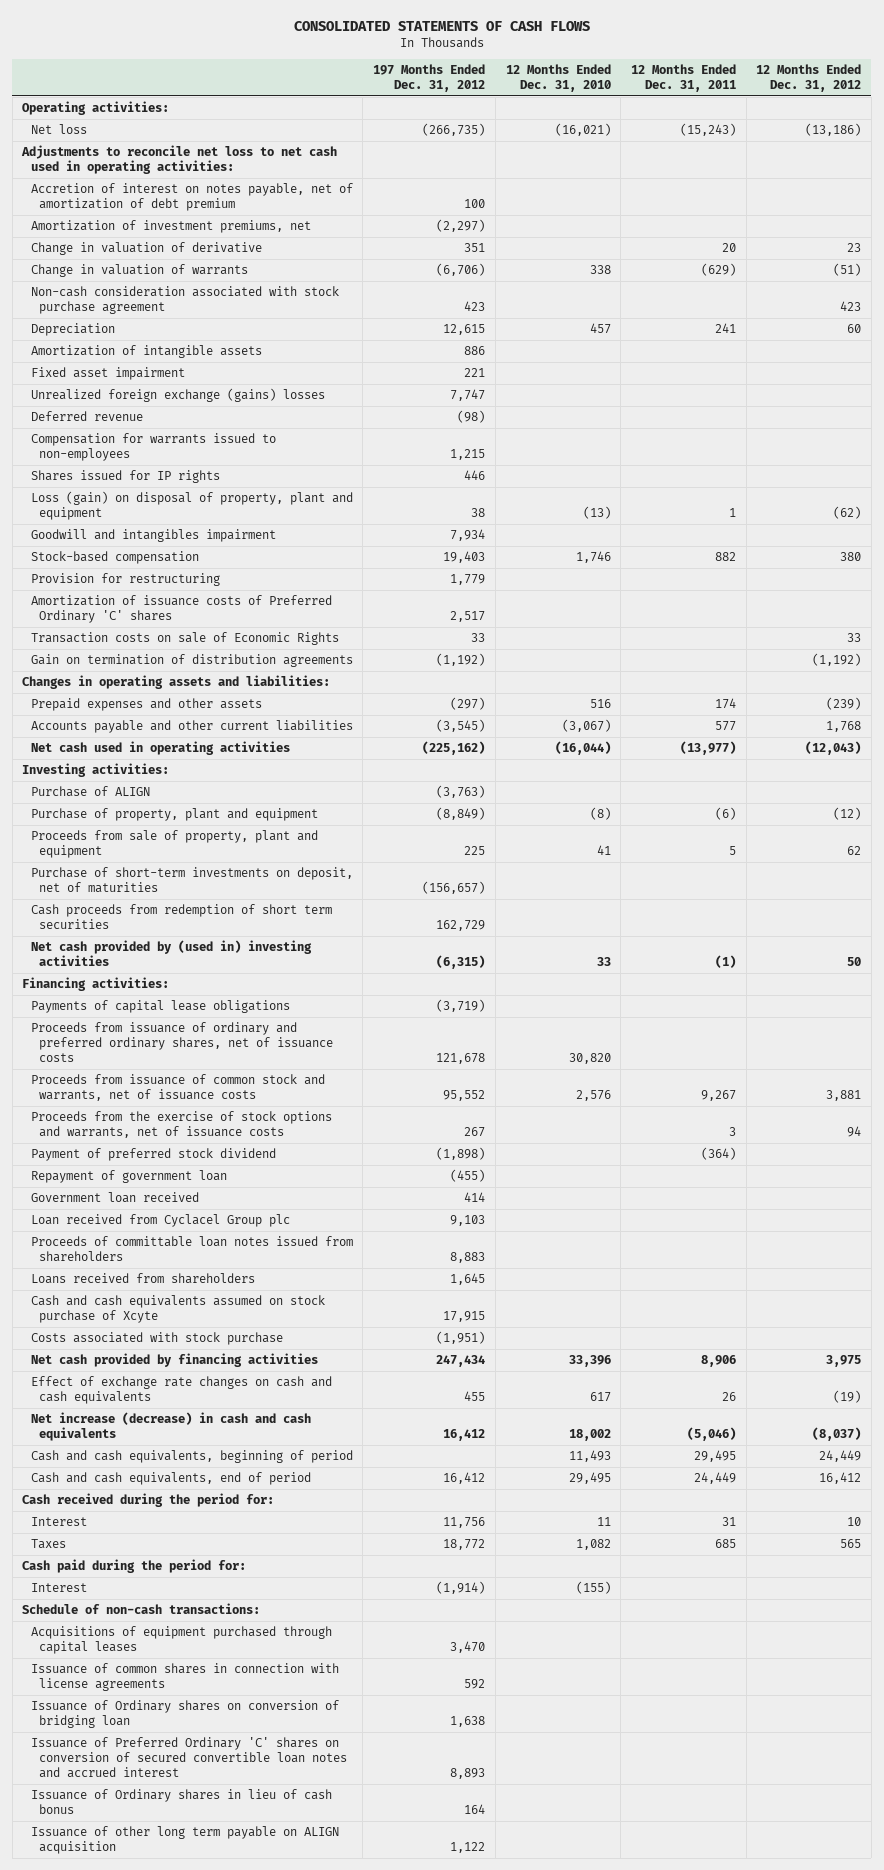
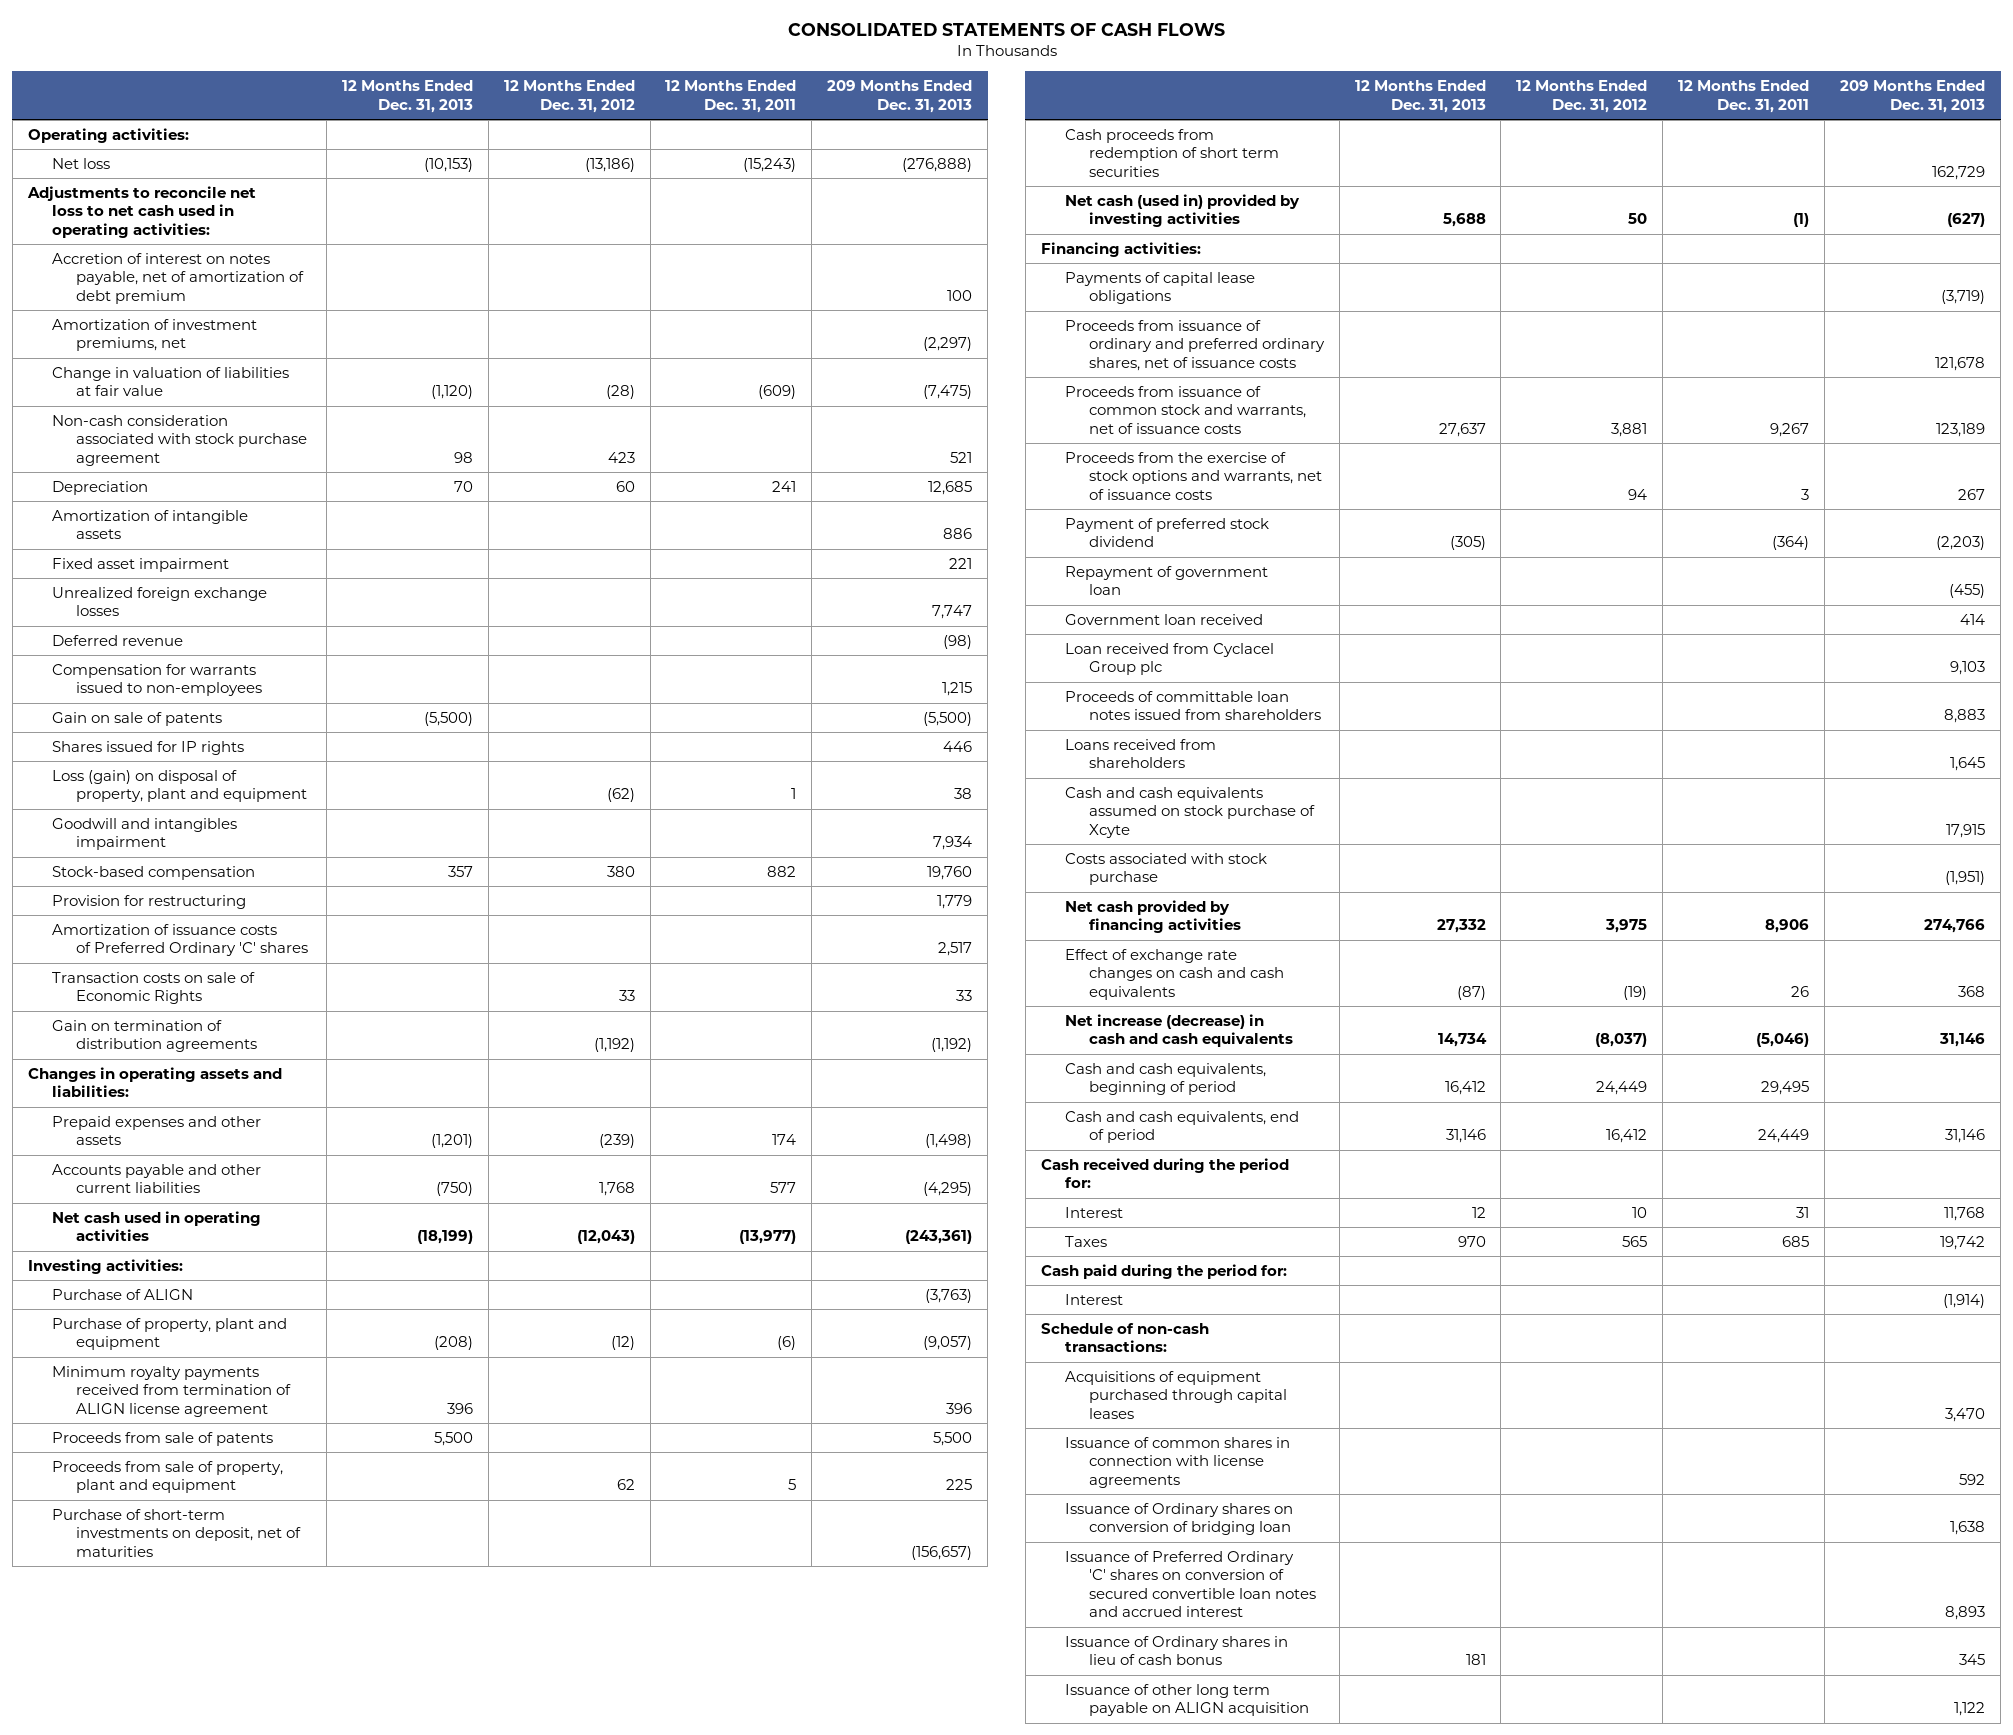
[373,63,486,92] 197 Months Ended Dec. 31, 2012 -> none
[505,63,611,92] 12 Months Ended Dec. 31, 2010 -> none
none -> [341,80,473,113] 12 Months Ended Dec. 31, 2013
none -> [827,80,973,113] 209 Months Ended Dec. 31, 2013
[30,242,262,256] Change in valuation of derivative -> none
[30,264,248,278] Change in valuation of warrants -> none
none -> [51,366,289,397] Change in valuation of liabilities at fair value
[30,388,325,403] Unrealized foreign exchange (gains) losses -> [51,586,267,617] Unrealized foreign exchange losses
none -> [51,711,222,726] Gain on sale of patents
none -> [51,1365,291,1417] Minimum royalty payments received from termination of ALIGN license agreement
none -> [51,1431,273,1446] Proceeds from sale of patents
[30,940,312,967] Net cash provided by (used in) investing activities -> [1064,193,1300,228] Net cash (used in) provided by investing activities

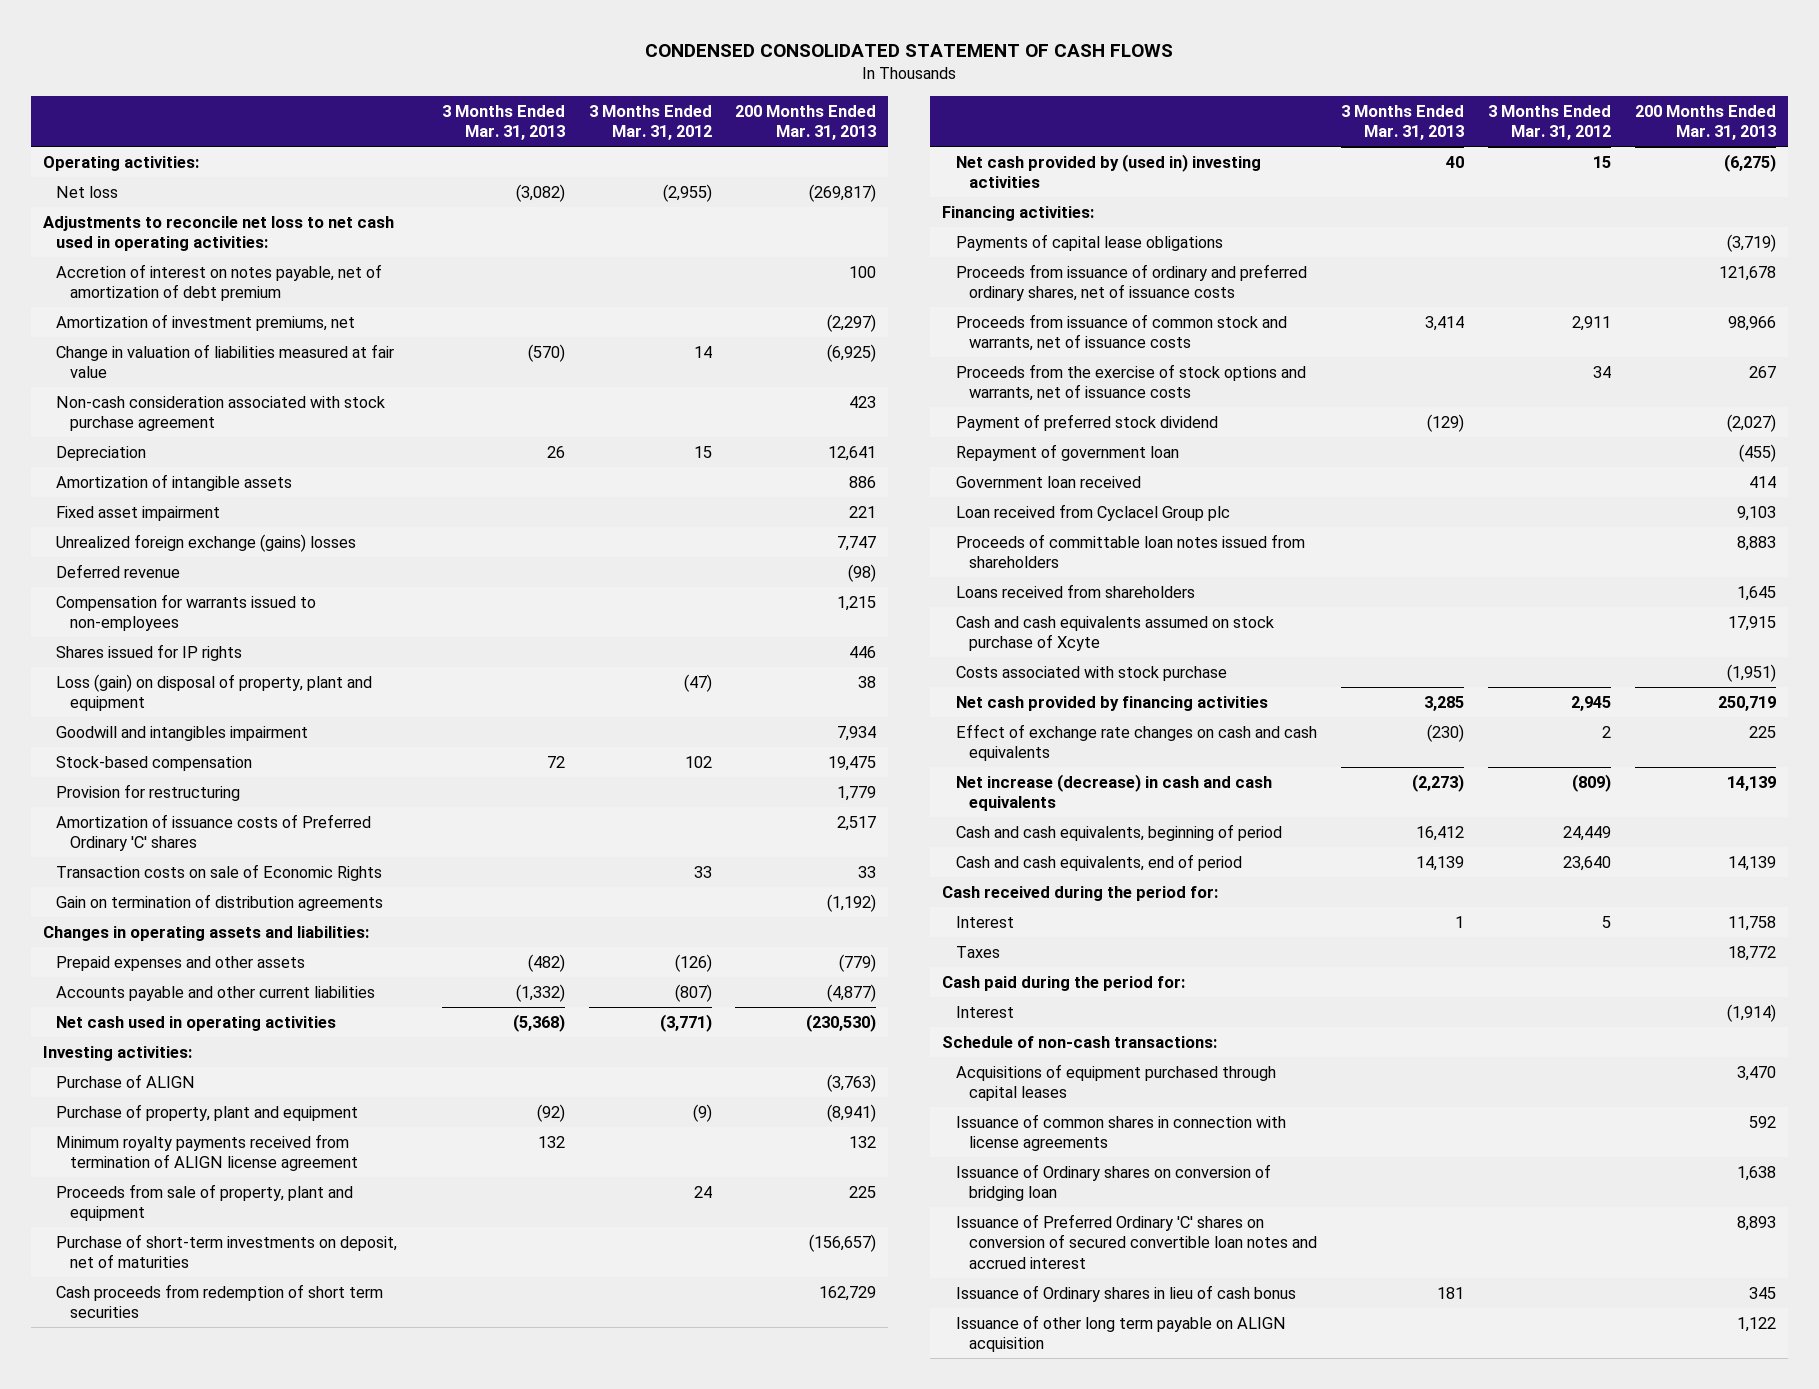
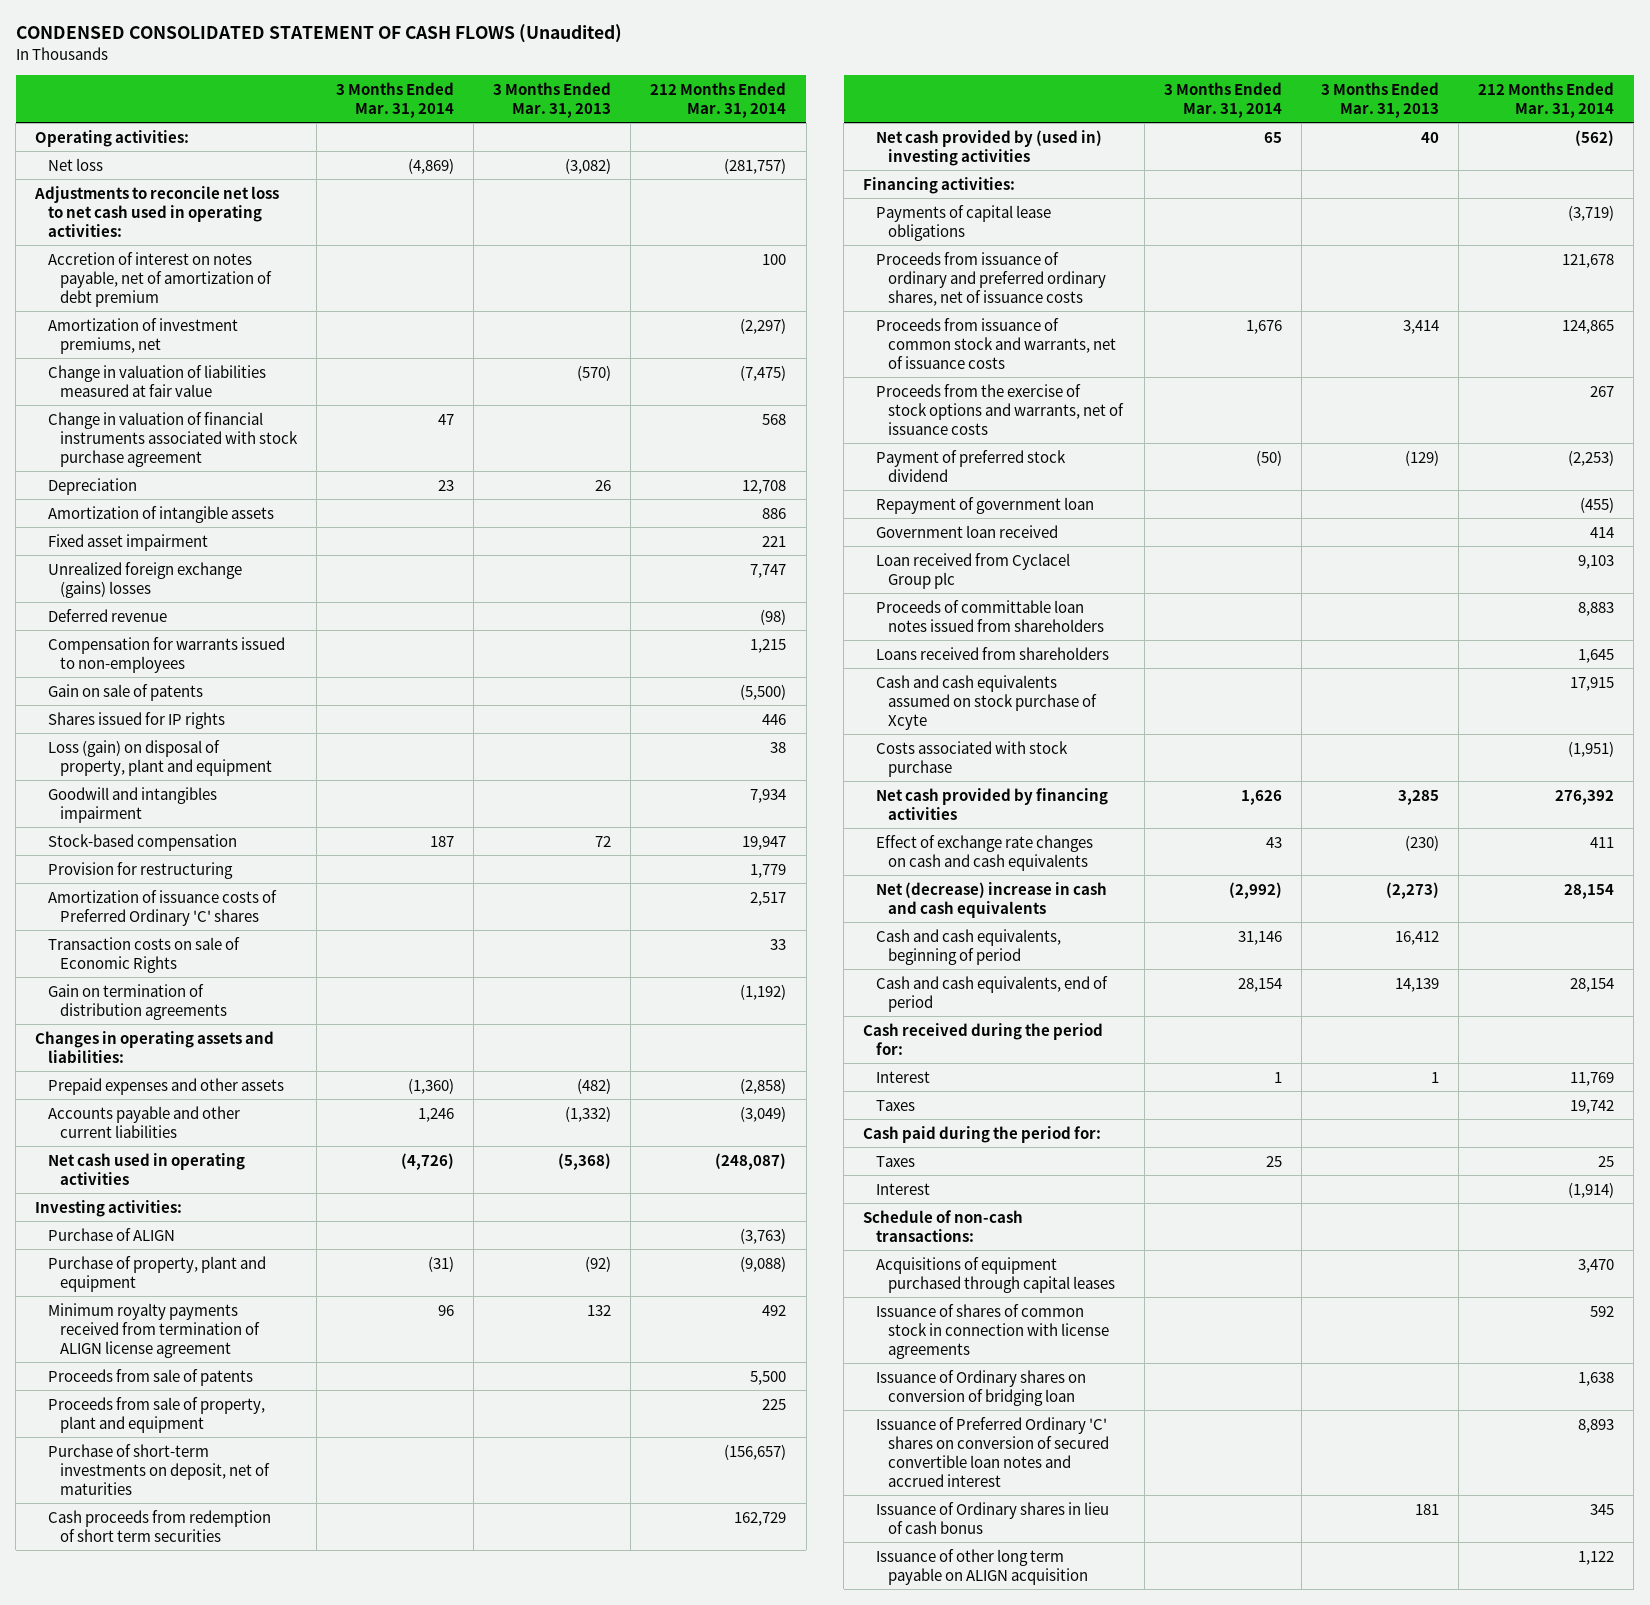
[645,43,1174,57] CONDENSED CONSOLIDATED STATEMENT OF CASH FLOWS -> [15,24,622,44] CONDENSED CONSOLIDATED STATEMENT OF CASH FLOWS (Unaudited)
[588,104,712,141] 3 Months Ended Mar. 31, 2012 -> none
[735,104,877,141] 200 Months Ended Mar. 31, 2013 -> none
none -> [336,81,455,118] 3 Months Ended Mar. 31, 2014
none -> [650,81,787,118] 212 Months Ended Mar. 31, 2014
[56,395,386,432] Non-cash consideration associated with stock purchase agreement -> [47,411,298,467] Change in valuation of financial instruments associated with stock purchase agreement
none -> [47,683,203,701] Gain on sale of patents
none -> [47,1368,253,1386] Proceeds from sale of patents
[955,773,1272,812] Net increase (decrease) in cash and cash equivalents -> [875,881,1107,918] Net (decrease) increase in cash and cash equivalents
none -> [875,1155,915,1167] Taxes
[955,1113,1286,1152] Issuance of common shares in connection with license agreements -> [875,1303,1109,1359] Issuance of shares of common stock in connection with license agreements

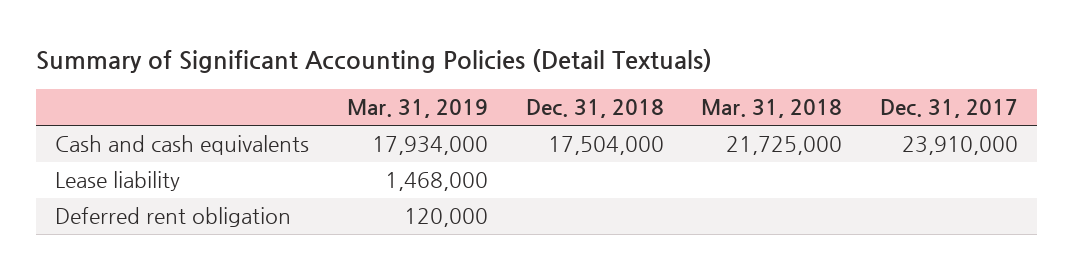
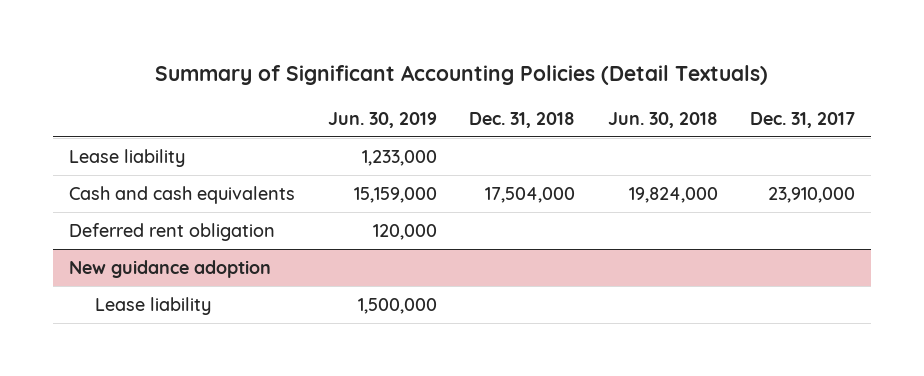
[346,99,488,119] Mar. 31, 2019 -> none
[701,99,843,119] Mar. 31, 2018 -> none
none -> [327,111,437,128] Jun. 30, 2019
none -> [607,111,718,128] Jun. 30, 2018
[55,135,310,156] Cash and cash equivalents -> [69,185,296,204] Cash and cash equivalents
none -> [69,259,272,278] New guidance adoption
none -> [95,296,212,315] Lease liability

